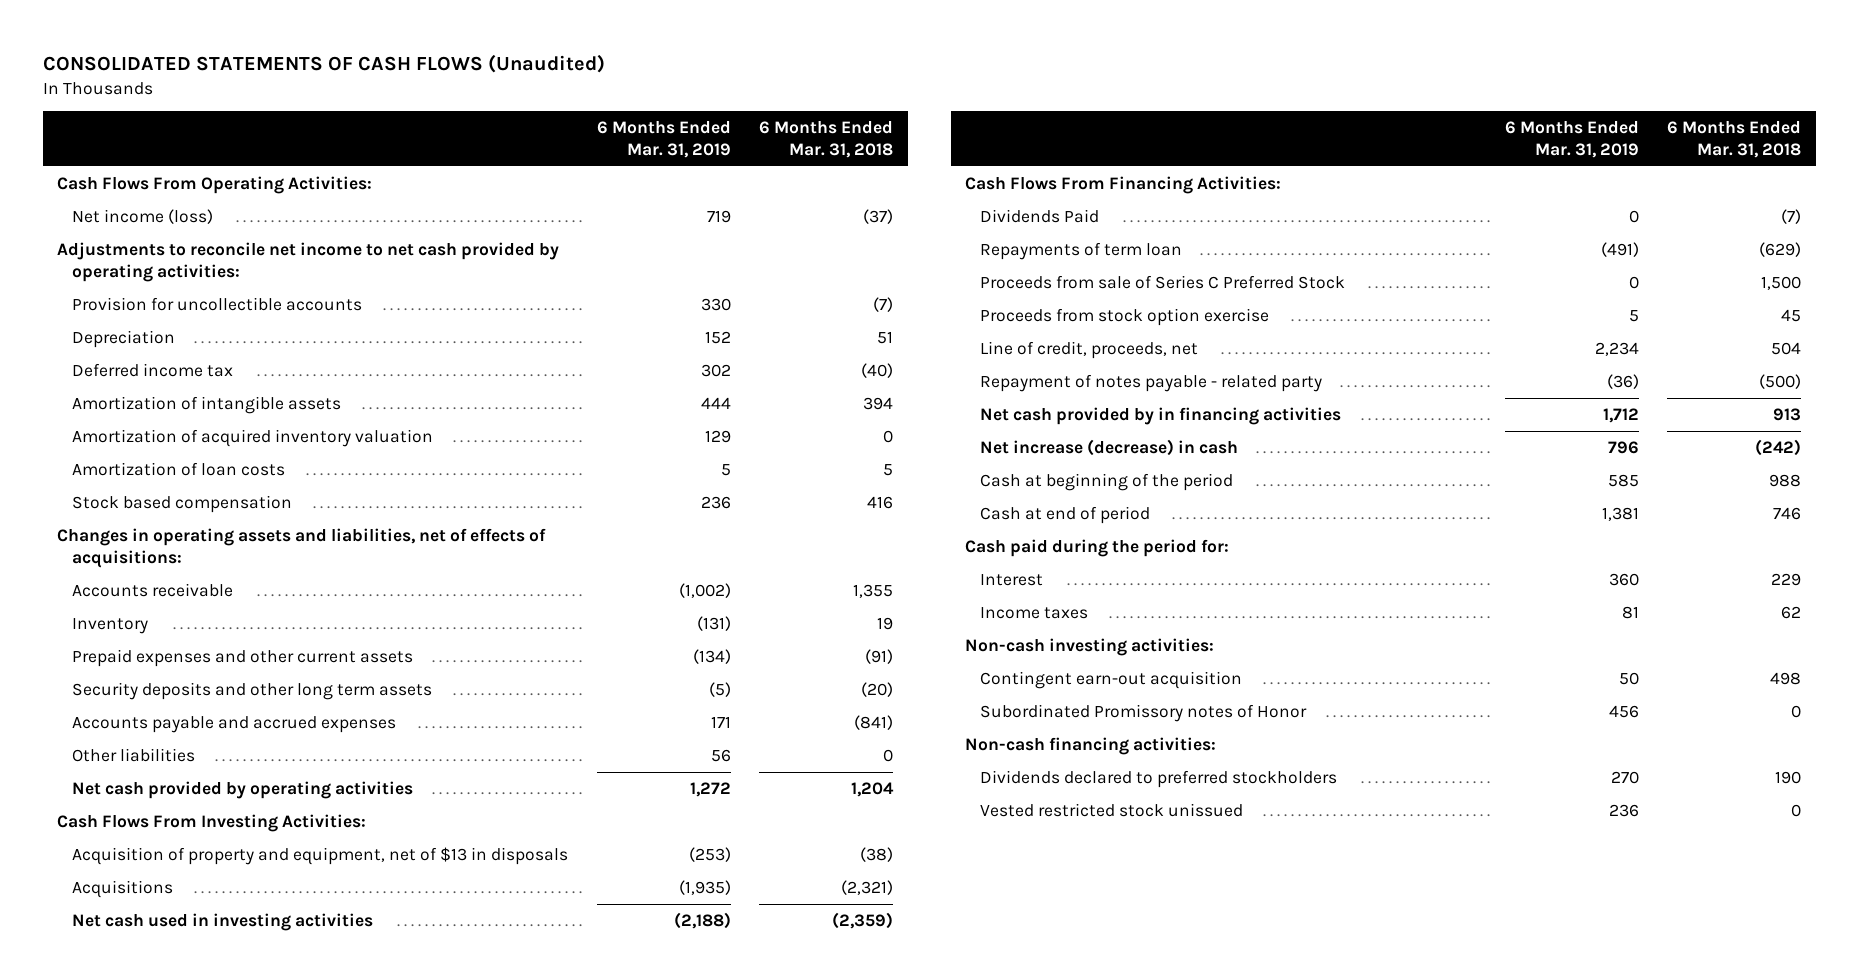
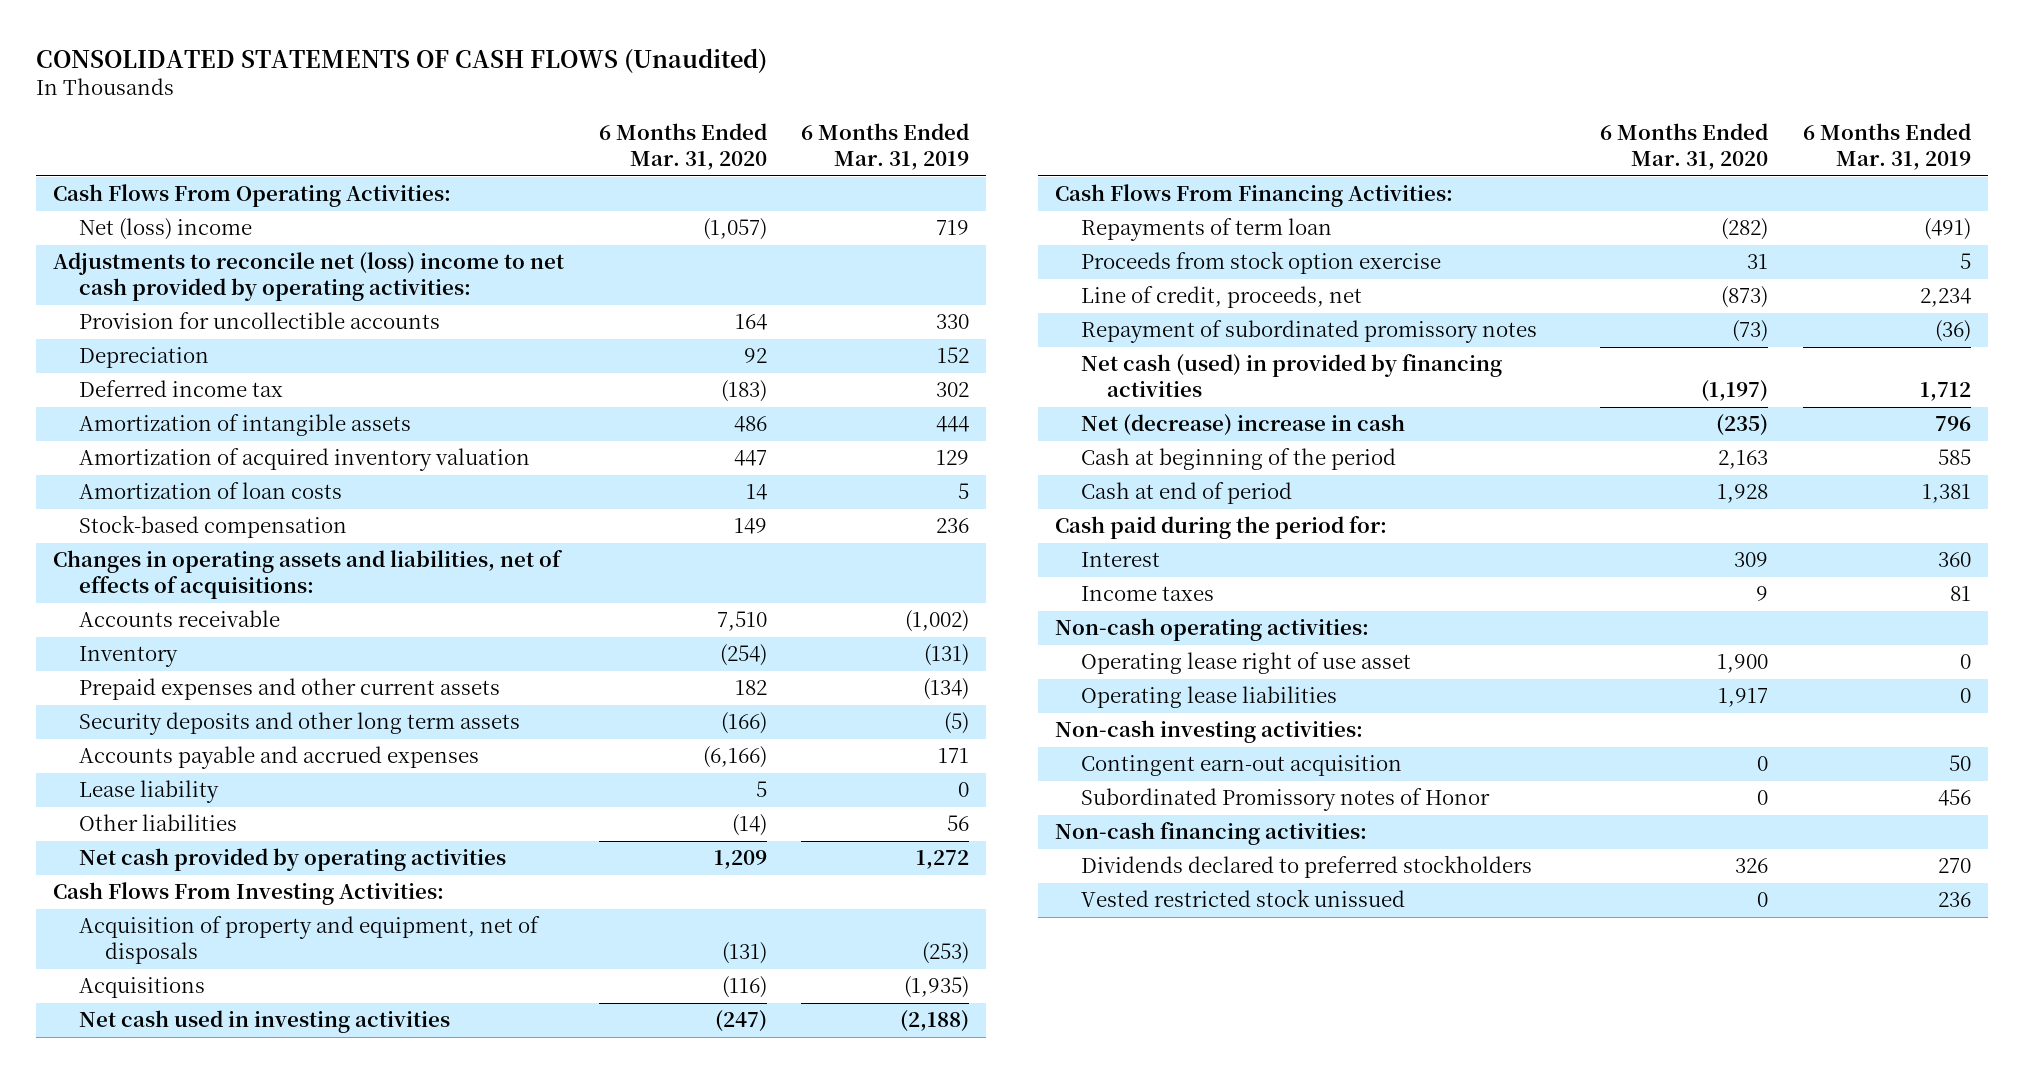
[759,120,894,158] 6 Months Ended Mar. 31, 2018 -> none
none -> [598,123,767,171] 6 Months Ended Mar. 31, 2020
[71,209,213,225] Net income (loss) -> [78,218,252,241] Net (loss) income
[57,242,560,282] Adjustments to reconcile net income to net cash provided by operating activities: -> [52,252,564,302] Adjustments to reconcile net (loss) income to net cash provided by operating activities:
[71,495,292,514] Stock based compensation -> [78,515,347,539] Stock-based compensation
none -> [78,780,219,804] Lease liability
[71,847,568,866] Acquisition of property and equipment, net of $13 in disposals -> [78,916,540,965] Acquisition of property and equipment, net of disposals
[980,209,1100,224] Dividends Paid -> none
[980,275,1346,290] Proceeds from sale of Series C Preferred Stock -> none
[980,374,1323,393] Repayment of notes payable - related party -> none
none -> [1080,320,1537,344] Repayment of subordinated promissory notes
[980,407,1342,426] Net cash provided by in financing activities -> [1080,354,1502,398] Net cash (used) in provided by financing activities
[980,439,1239,457] Net increase (decrease) in cash -> [1080,414,1405,437] Net (decrease) increase in cash
none -> [1054,618,1369,642] Non-cash operating activities:
none -> [1080,652,1411,675] Operating lease right of use asset
none -> [1080,686,1337,709] Operating lease liabilities

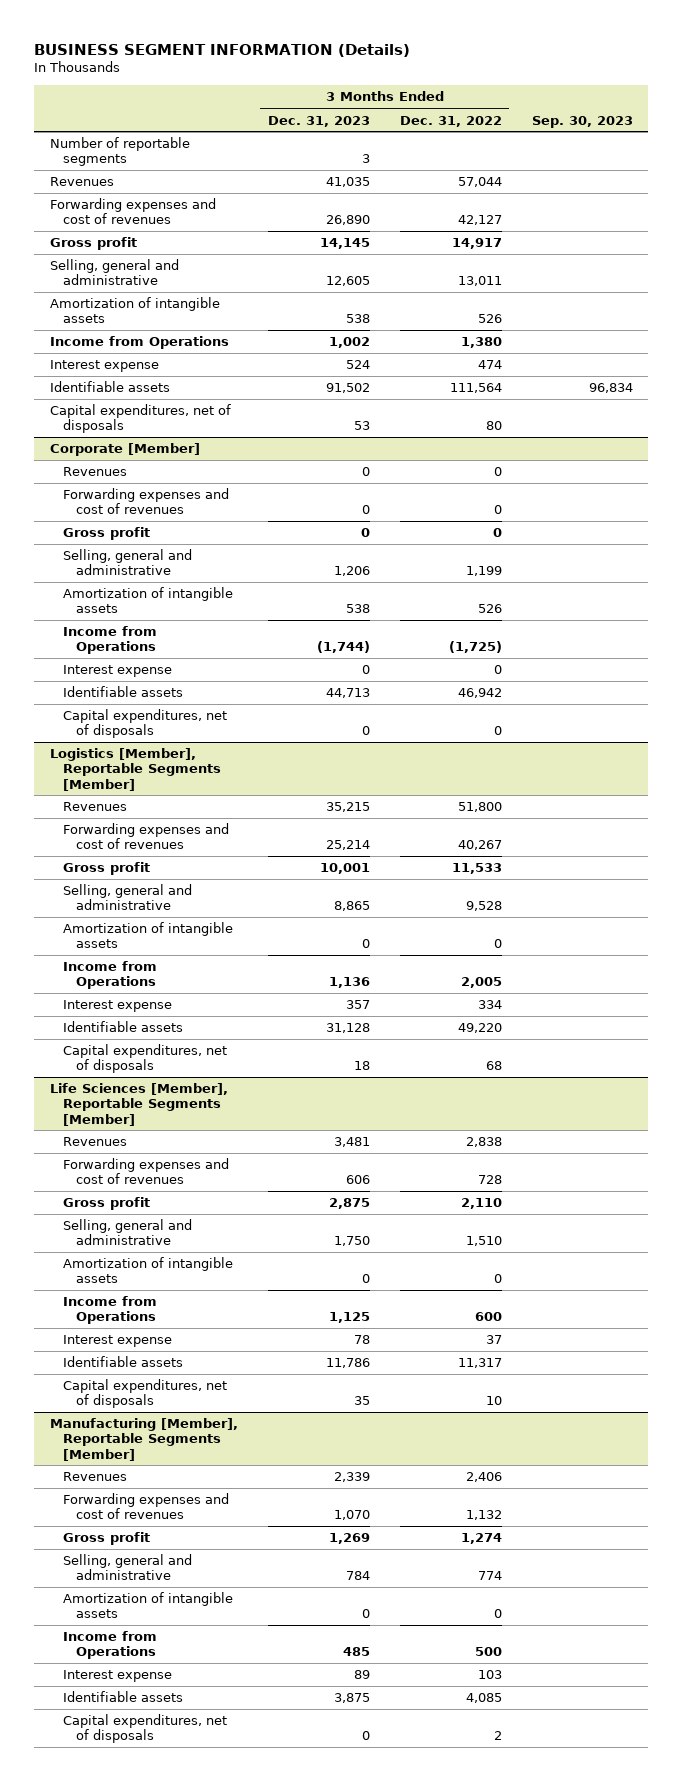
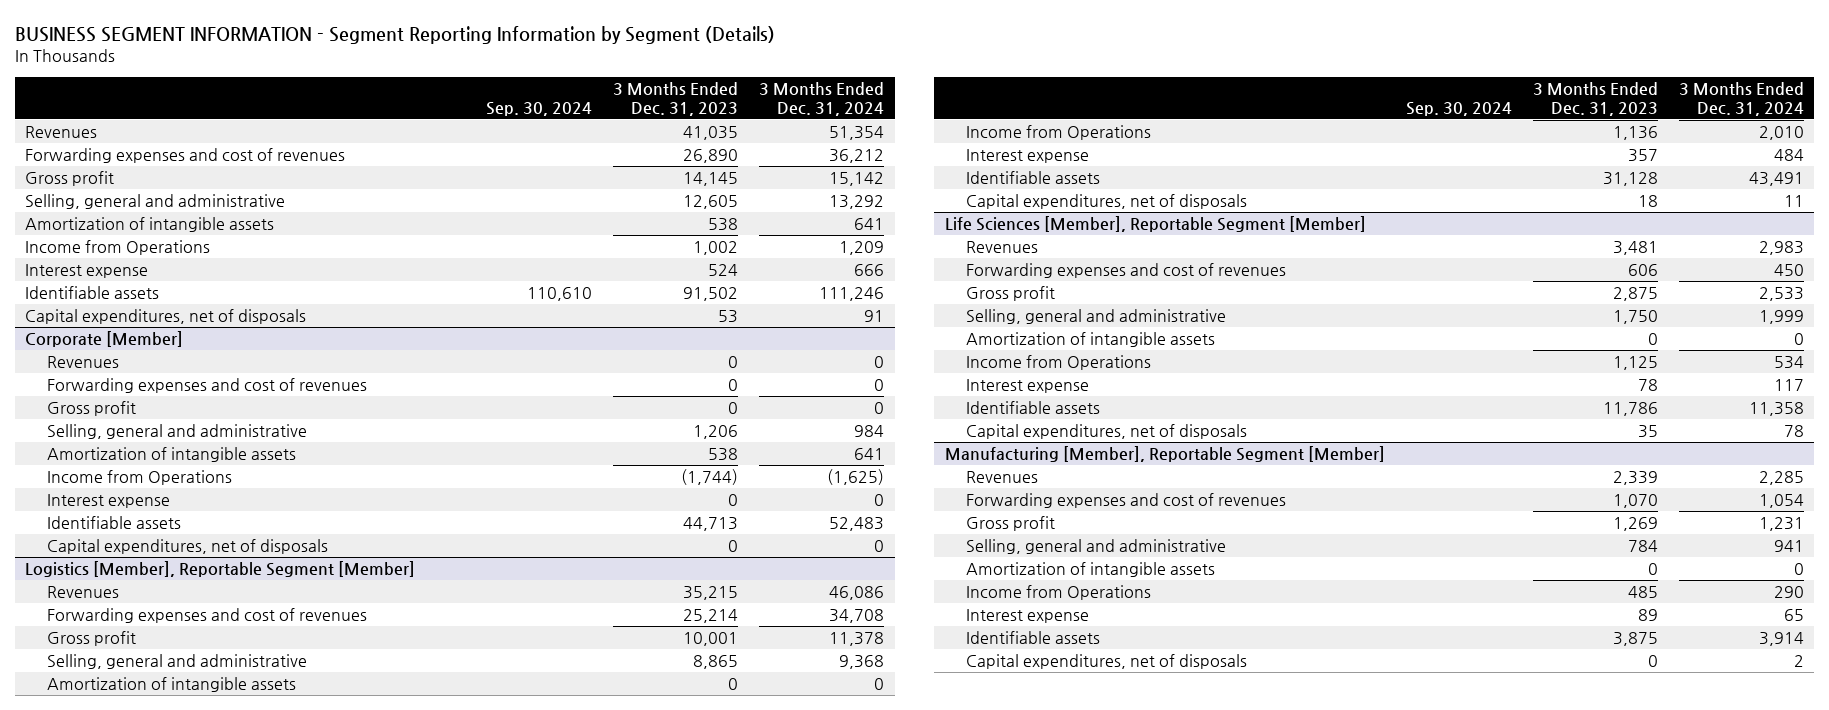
[34,43,411,57] BUSINESS SEGMENT INFORMATION (Details) -> [14,25,775,44] BUSINESS SEGMENT INFORMATION - Segment Reporting Information by Segment (Details)
[399,115,502,127] Dec. 31, 2022 -> none
[531,115,633,128] Sep. 30, 2023 -> none
none -> [486,101,593,116] Sep. 30, 2024
none -> [759,81,885,116] 3 Months Ended Dec. 31, 2024
[49,137,190,167] Number of reportable segments -> none
[49,748,221,791] Logistics [Member], Reportable Segments [Member] -> [25,561,416,578] Logistics [Member], Reportable Segment [Member]
[49,1083,228,1126] Life Sciences [Member], Reportable Segments [Member] -> [944,216,1366,233] Life Sciences [Member], Reportable Segment [Member]
[49,1418,238,1461] Manufacturing [Member], Reportable Segments [Member] -> [944,446,1385,463] Manufacturing [Member], Reportable Segment [Member]

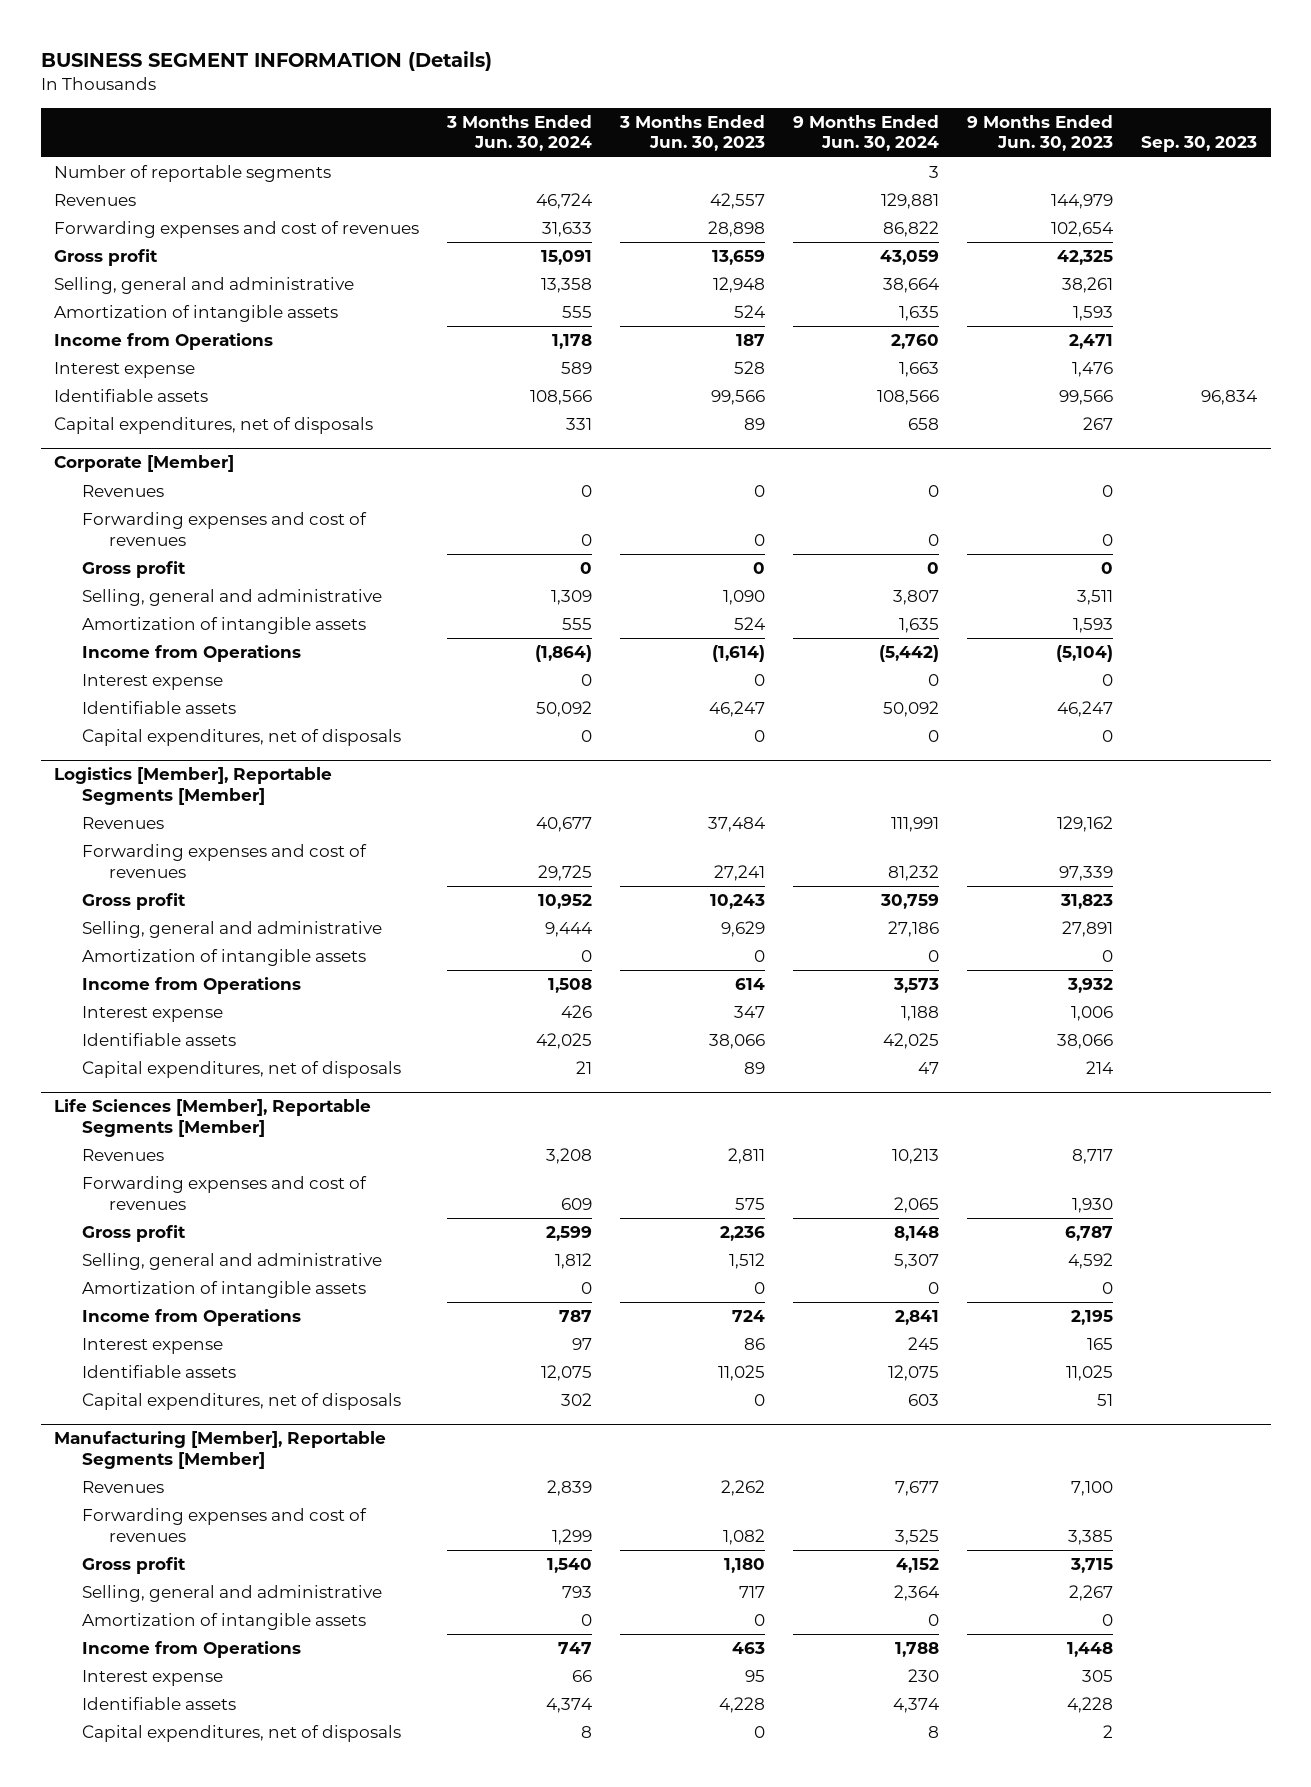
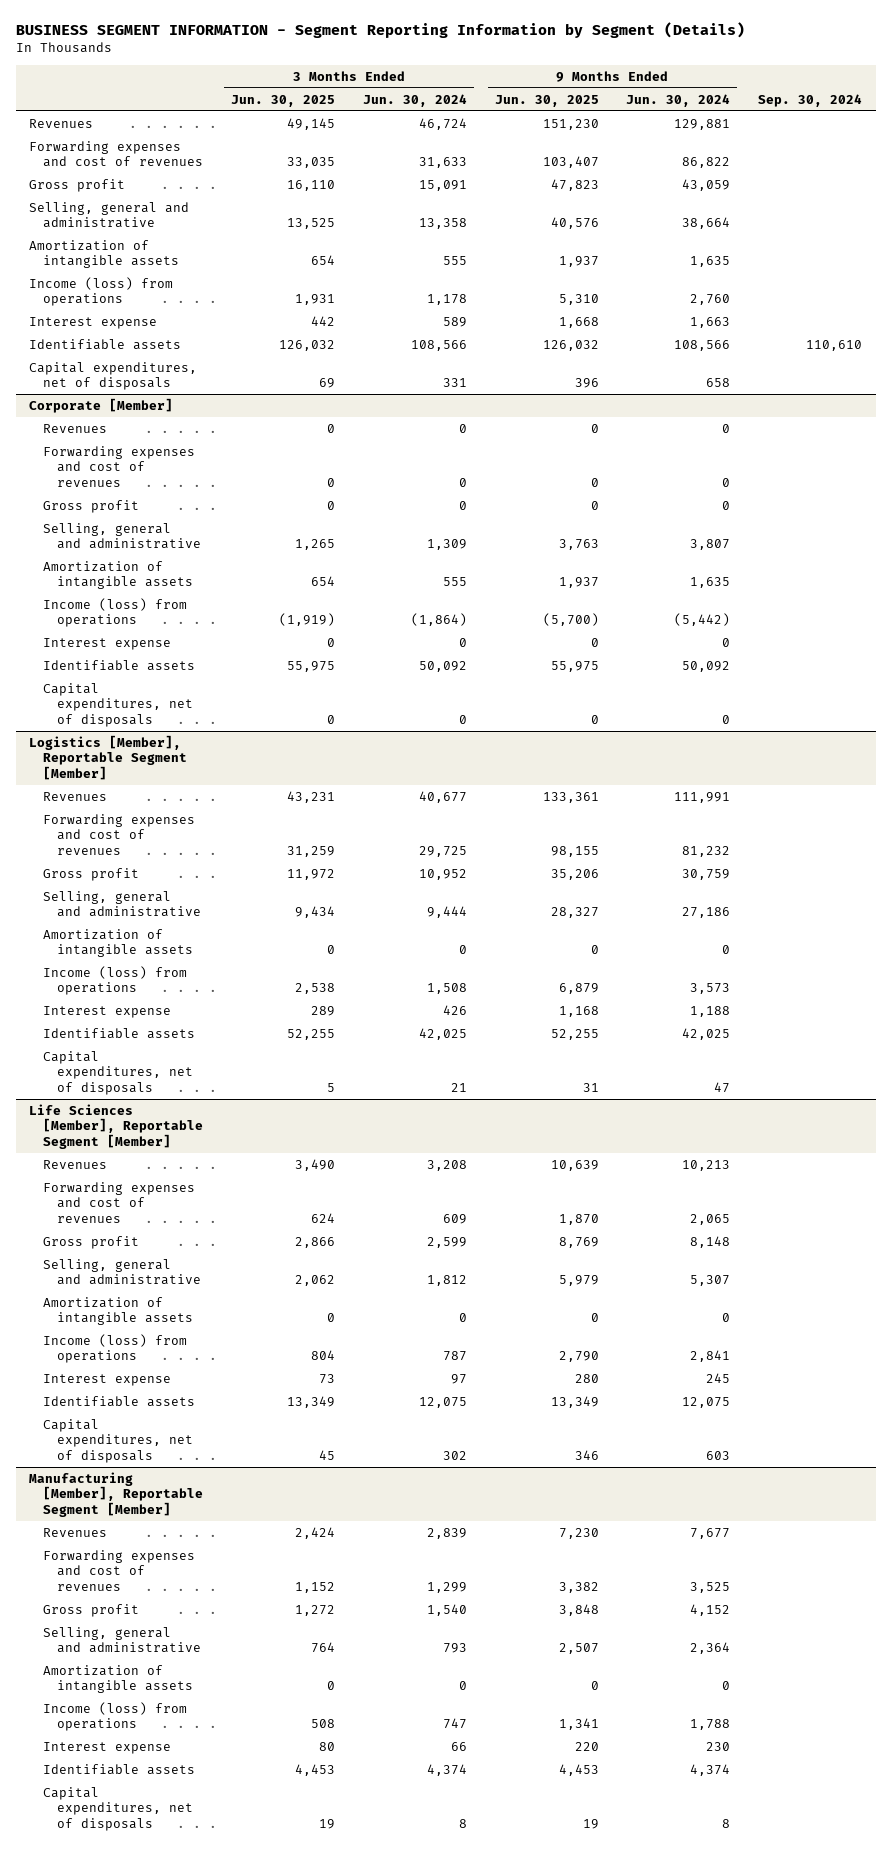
[40,51,492,72] BUSINESS SEGMENT INFORMATION (Details) -> [15,22,745,39] BUSINESS SEGMENT INFORMATION - Segment Reporting Information by Segment (Details)
[619,114,766,152] 3 Months Ended Jun. 30, 2023 -> none
[966,114,1113,152] 9 Months Ended Jun. 30, 2023 -> none
[1140,136,1257,153] Sep. 30, 2023 -> none
none -> [231,94,336,107] Jun. 30, 2025
none -> [494,94,599,107] Jun. 30, 2025
none -> [757,93,862,107] Sep. 30, 2024
[54,165,332,183] Number of reportable segments -> none
[54,333,274,351] Income from Operations -> [29,276,174,307] Income (loss) from operations
[81,645,301,663] Income from Operations -> [43,597,188,628] Income (loss) from operations
[54,767,333,806] Logistics [Member], Reportable Segments [Member] -> [29,734,188,780] Logistics [Member], Reportable Segment [Member]
[81,977,301,995] Income from Operations -> [43,965,188,996] Income (loss) from operations
[54,1099,372,1138] Life Sciences [Member], Reportable Segments [Member] -> [29,1103,204,1149] Life Sciences [Member], Reportable Segment [Member]
[81,1309,301,1327] Income from Operations -> [43,1333,188,1364] Income (loss) from operations
[54,1431,387,1470] Manufacturing [Member], Reportable Segments [Member] -> [29,1471,204,1517] Manufacturing [Member], Reportable Segment [Member]
[81,1641,301,1659] Income from Operations -> [43,1701,188,1732] Income (loss) from operations

